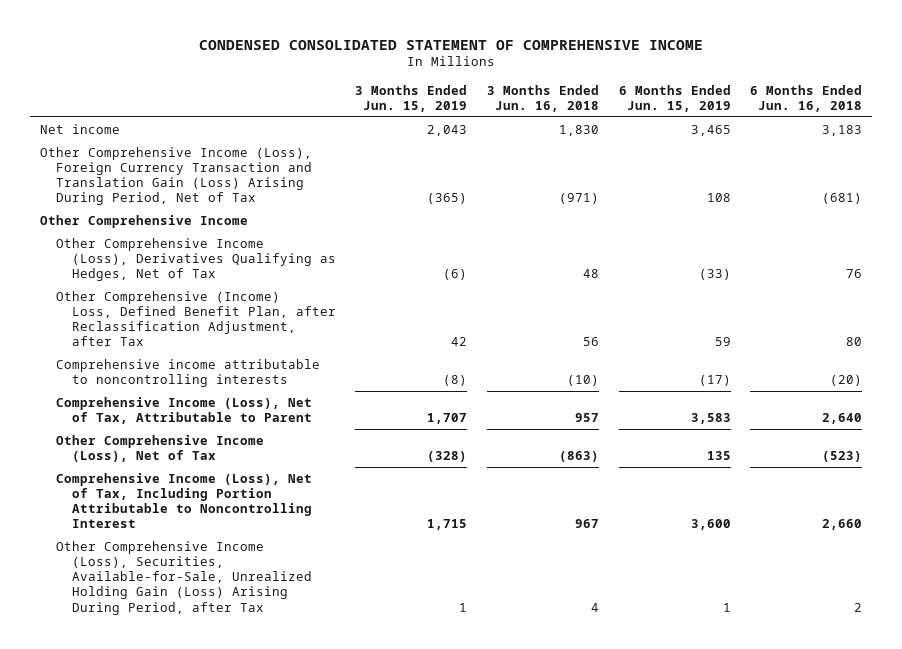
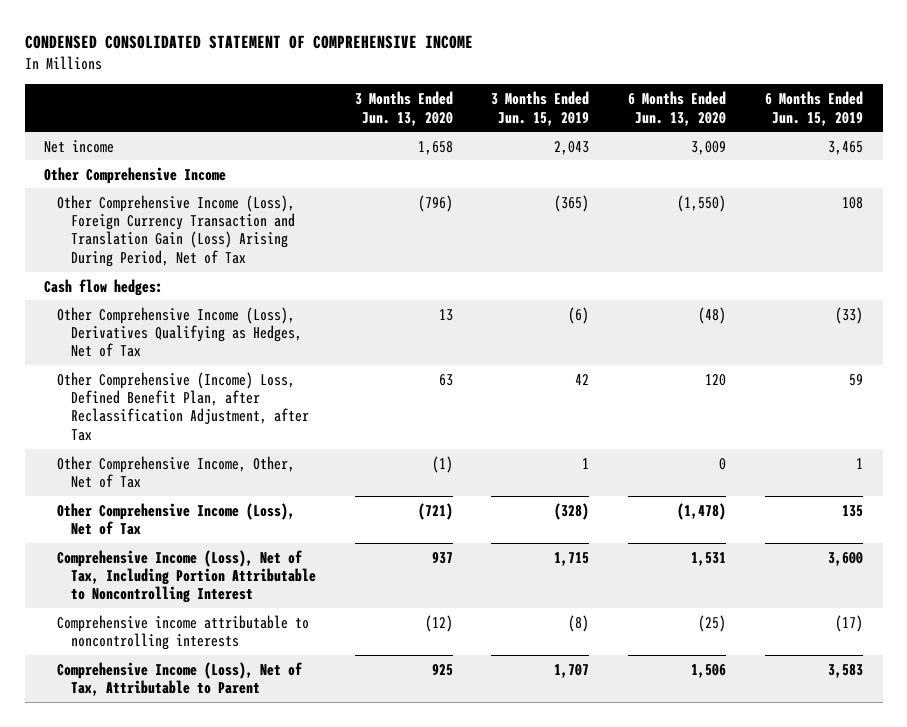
[486,84,599,112] 3 Months Ended Jun. 16, 2018 -> none
[750,84,863,112] 6 Months Ended Jun. 16, 2018 -> none
none -> [354,91,453,126] 3 Months Ended Jun. 13, 2020
none -> [628,91,727,126] 6 Months Ended Jun. 13, 2020
[40,146,313,206] Other Comprehensive Income (Loss), Foreign Currency Transaction and Translation Gain (Loss) Arising During Period, Net of Tax -> [57,194,296,267] Other Comprehensive Income (Loss), Foreign Currency Transaction and Translation Gain (Loss) Arising During Period, Net of Tax
none -> [44,278,164,296] Cash flow hedges:
none -> [57,455,296,489] Other Comprehensive Income, Other, Net of Tax
[55,540,312,615] Other Comprehensive Income (Loss), Securities, Available-for-Sale, Unrealized Holding Gain (Loss) Arising During Period, after Tax -> none
[55,358,320,388] Comprehensive income attributable to noncontrolling interests -> [57,614,310,651] Comprehensive income attributable to noncontrolling interests
[55,396,312,425] Comprehensive Income (Loss), Net of Tax, Attributable to Parent -> [57,661,304,697] Comprehensive Income (Loss), Net of Tax, Attributable to Parent

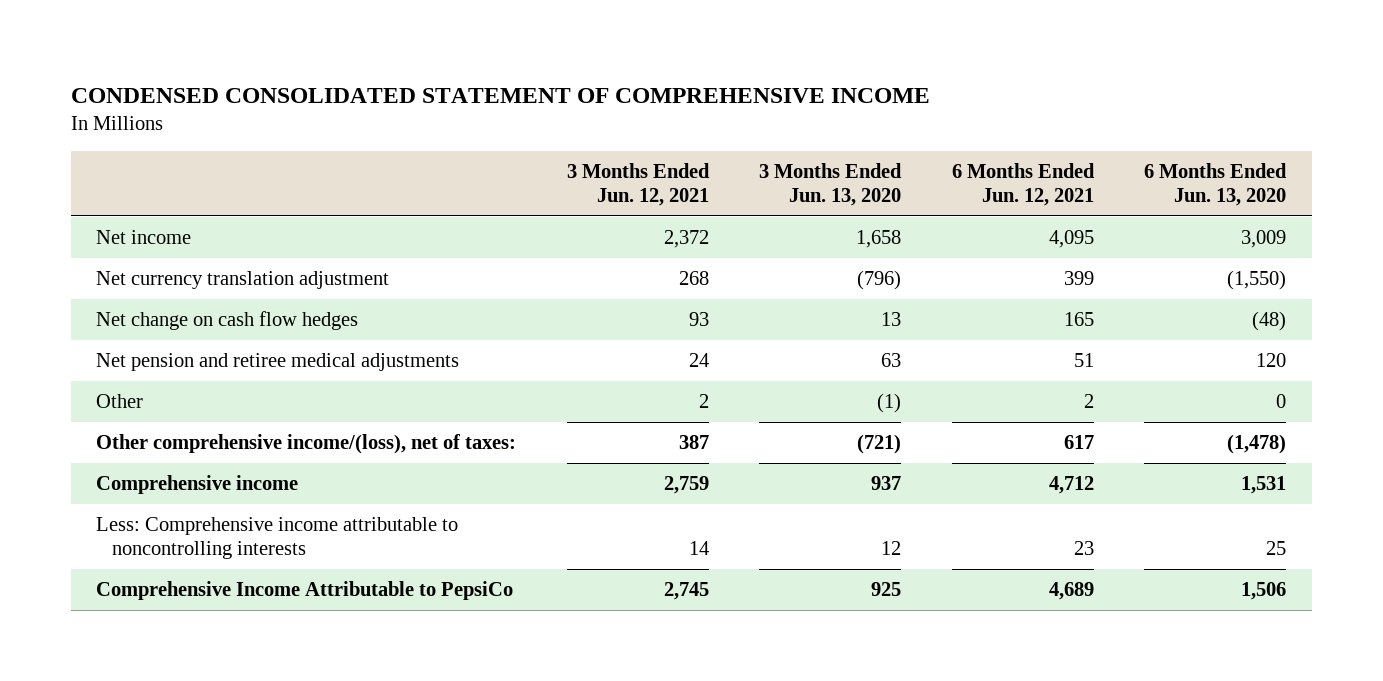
[491,91,590,126] 3 Months Ended Jun. 15, 2019 -> none
[765,91,864,126] 6 Months Ended Jun. 15, 2019 -> none
none -> [566,162,710,207] 3 Months Ended Jun. 12, 2021
none -> [951,162,1095,207] 6 Months Ended Jun. 12, 2021
[44,166,227,184] Other Comprehensive Income -> none
[44,278,164,296] Cash flow hedges: -> none
[57,194,296,267] Other Comprehensive Income (Loss), Foreign Currency Transaction and Translation Gain (Loss) Arising During Period, Net of Tax -> [96,270,390,289] Net currency translation adjustment
[57,306,302,358] Other Comprehensive Income (Loss), Derivatives Qualifying as Hedges, Net of Tax -> [96,310,359,330] Net change on cash flow hedges
[57,371,309,441] Other Comprehensive (Income) Loss, Defined Benefit Plan, after Reclassification Adjustment, after Tax -> [96,352,460,371] Net pension and retiree medical adjustments
[57,455,296,489] Other Comprehensive Income, Other, Net of Tax -> [96,393,144,408] Other
[57,502,296,536] Other Comprehensive Income (Loss), Net of Tax -> [96,433,517,454] Other comprehensive income/(loss), net of taxes:
[57,549,316,604] Comprehensive Income (Loss), Net of Tax, Including Portion Attributable to Noncontrolling Interest -> [96,474,299,494] Comprehensive income
[57,614,310,651] Comprehensive income attributable to noncontrolling interests -> [96,516,459,560] Less: Comprehensive income attributable to noncontrolling interests
[424,614,453,632] (12) -> [881,541,902,556] 12
[698,614,727,632] (25) -> [1266,541,1287,556] 25
[57,661,304,697] Comprehensive Income (Loss), Net of Tax, Attributable to Parent -> [96,580,514,600] Comprehensive Income Attributable to PepsiCo

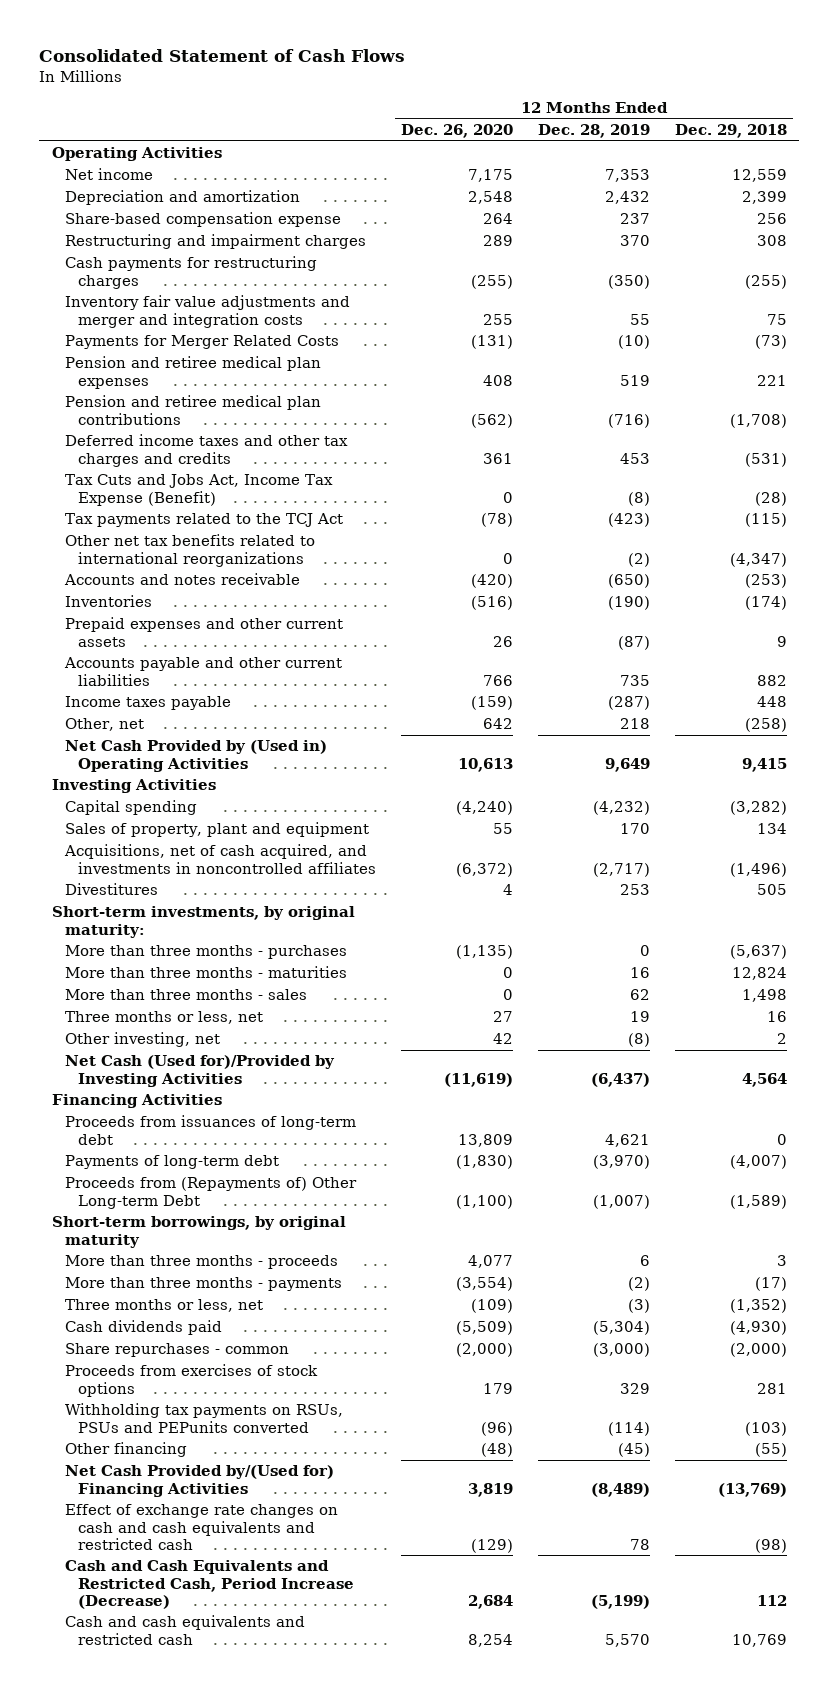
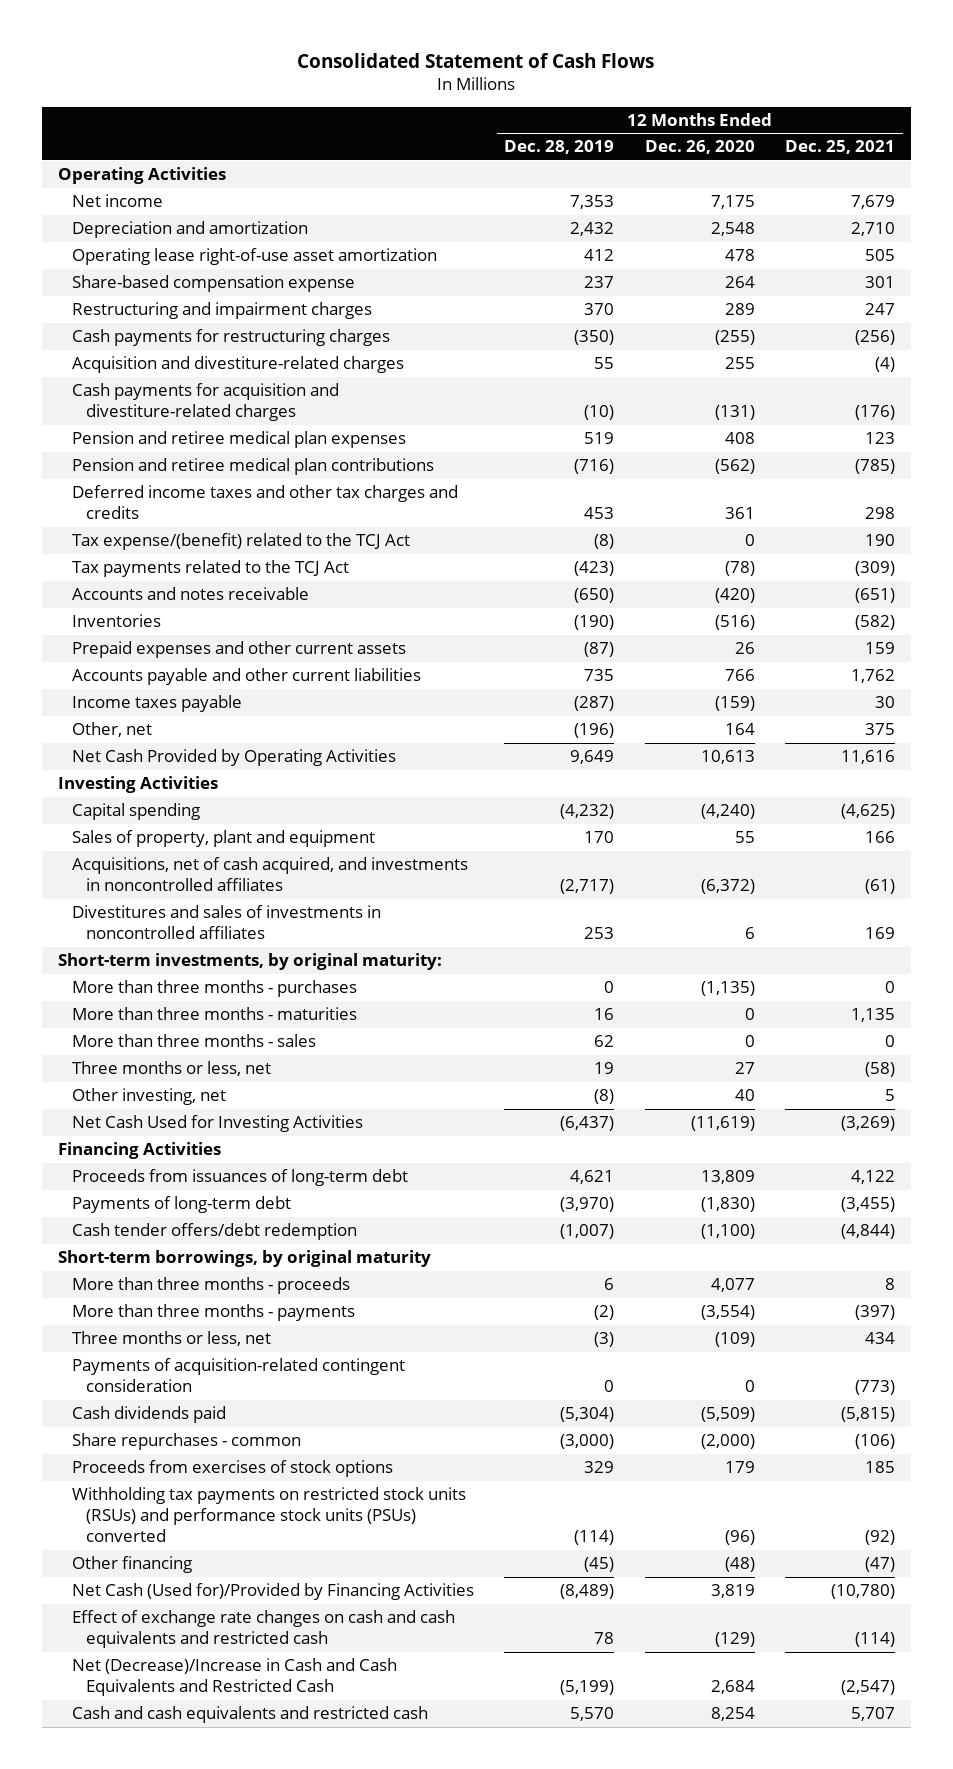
[674,124,787,139] Dec. 29, 2018 -> none
none -> [785,140,896,155] Dec. 25, 2021
none -> [71,248,437,266] Operating lease right-of-use asset amortization
[64,295,350,328] Inventory fair value adjustments and merger and integration costs -> [71,356,404,374] Acquisition and divestiture-related charges
[64,335,339,350] Payments for Merger Related Costs -> [71,383,339,422] Cash payments for acquisition and divestiture-related charges
[64,474,333,506] Tax Cuts and Jobs Act, Income Tax Expense (Benefit) -> [71,533,410,551] Tax expense/(benefit) related to the TCJ Act
[64,534,315,567] Other net tax benefits related to international reorganizations -> none
[482,718,513,730] 642 -> [724,723,755,736] 164
[619,718,650,730] 218 -> [574,723,615,739] (196)
[64,740,327,772] Net Cash Provided by (Used in) Operating Activities -> [71,749,396,767] Net Cash Provided by Operating Activities
[64,883,158,896] Divestitures -> none
none -> [71,905,381,940] Divestitures and sales of investments in noncontrolled affiliates
[492,1033,513,1045] 42 -> [734,1089,755,1102] 40
[64,1055,335,1087] Net Cash (Used for)/Provided by Investing Activities -> [71,1115,363,1133] Net Cash Used for Investing Activities
[64,1177,357,1209] Proceeds from (Repayments of) Other Long-term Debt -> [71,1223,357,1241] Cash tender offers/debt redemption
none -> [71,1358,405,1393] Payments of acquisition-related contingent consideration
[64,1403,343,1433] Withholding tax payments on RSUs, PSUs and PEPunits converted -> [71,1487,466,1543] Withholding tax payments on restricted stock units (RSUs) and performance stock units (PSUs) converted
[64,1465,334,1497] Net Cash Provided by/(Used for) Financing Activities -> [71,1583,474,1601] Net Cash (Used for)/Provided by Financing Activities
[64,1560,354,1609] Cash and Cash Equivalents and Restricted Cash, Period Increase (Decrease) -> [71,1658,397,1697] Net (Decrease)/Increase in Cash and Cash Equivalents and Restricted Cash

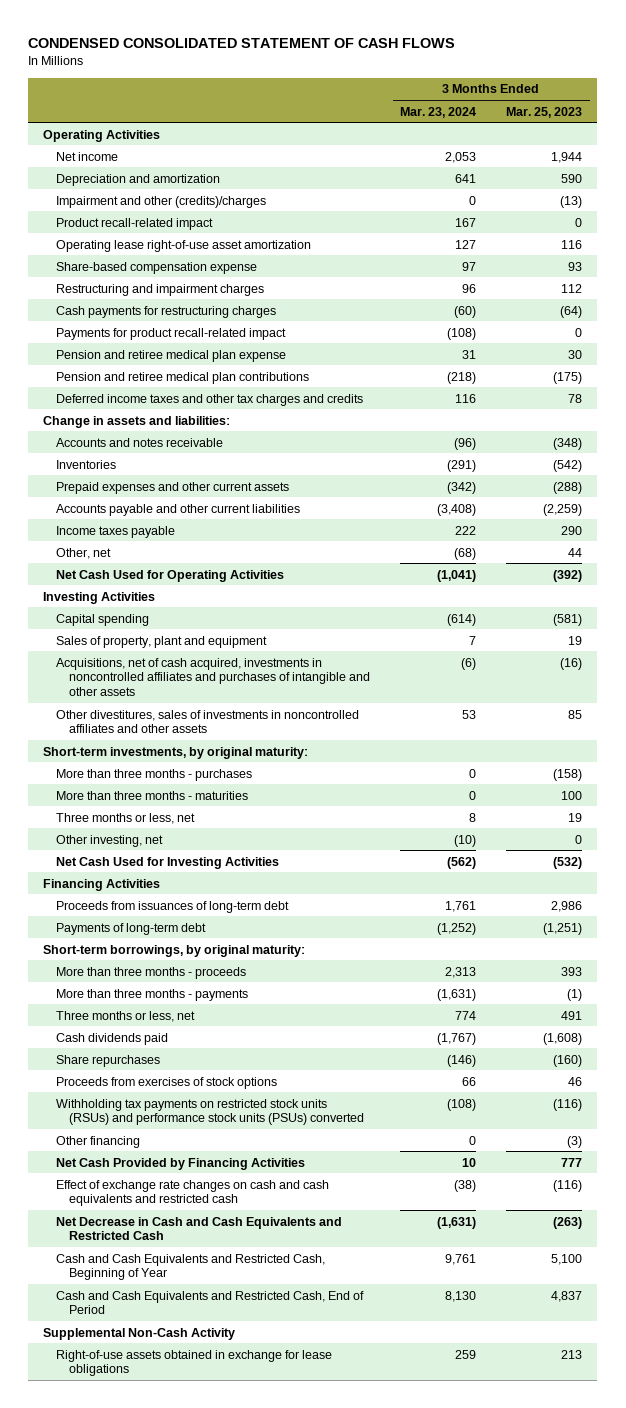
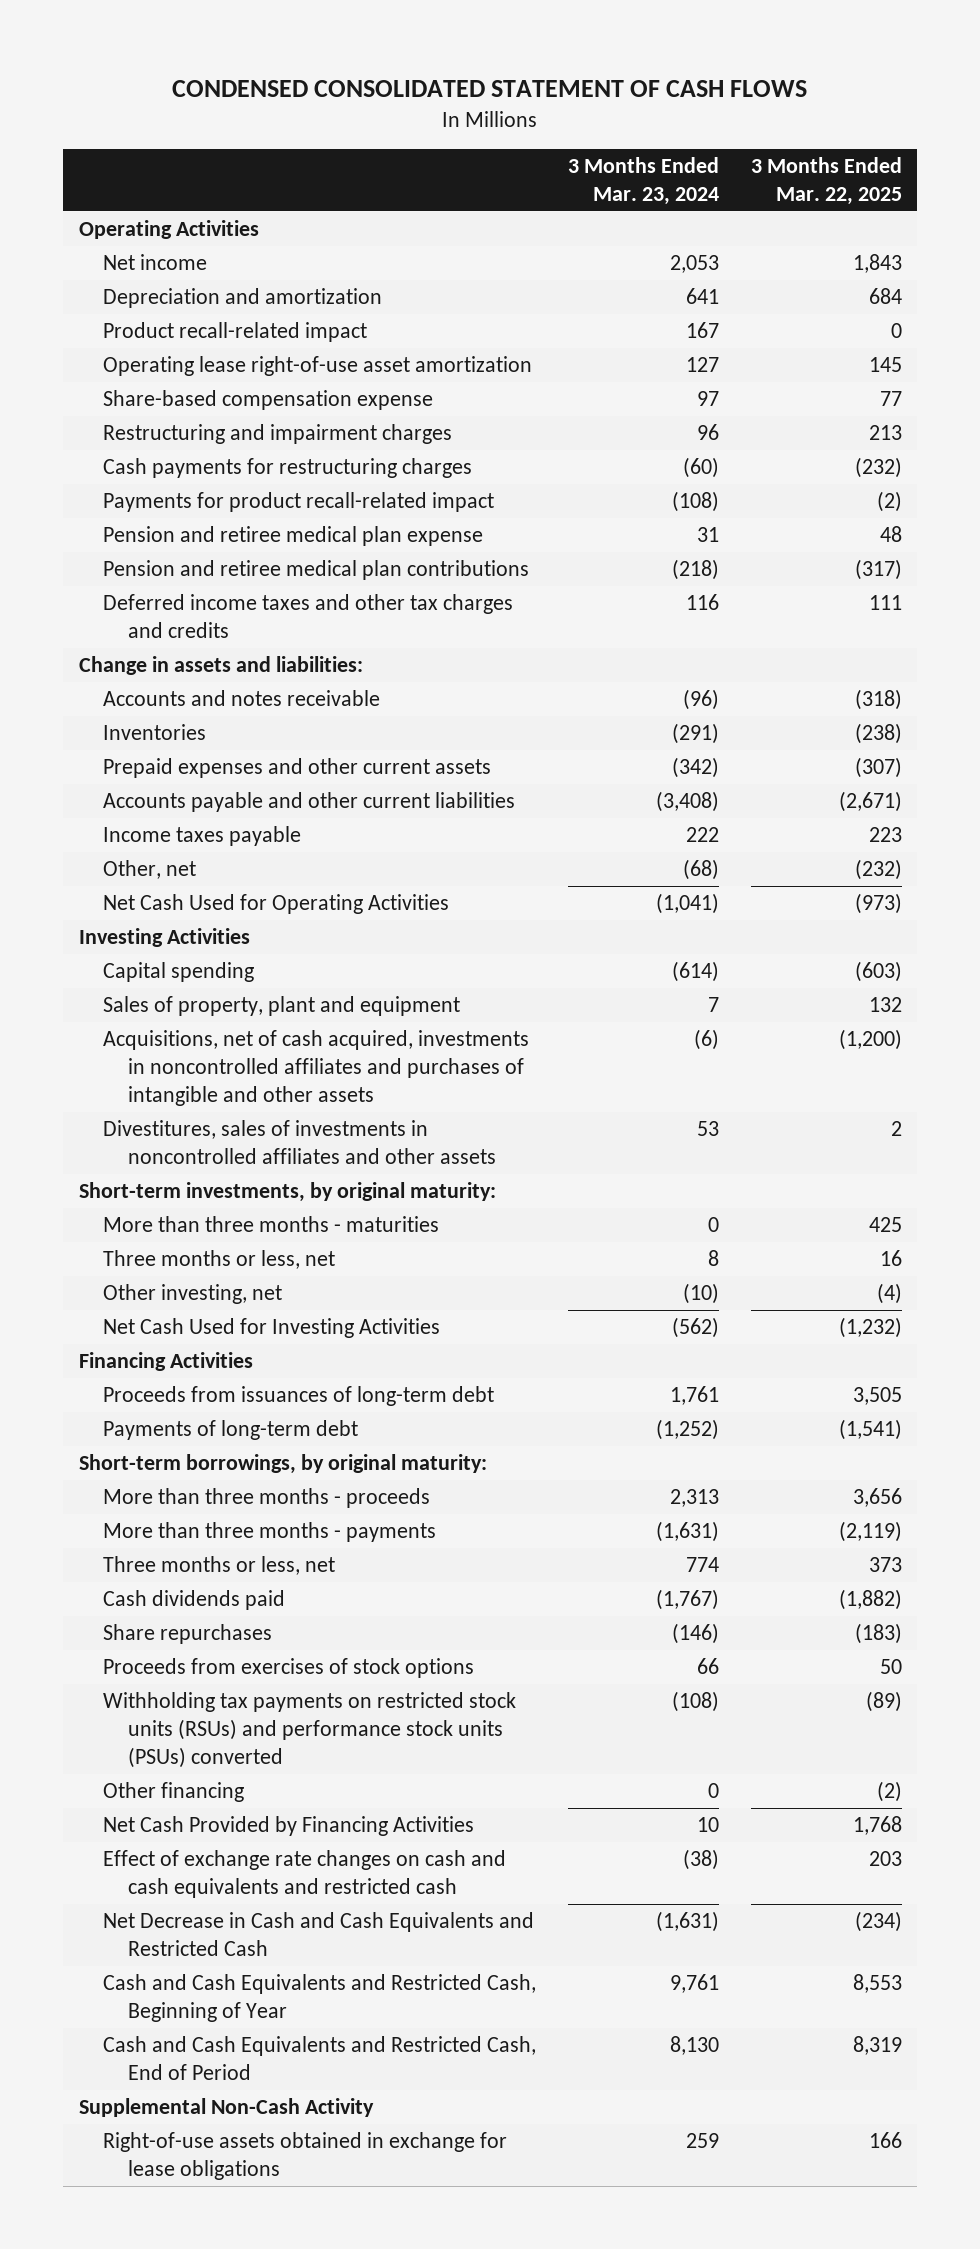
[506,106,583,118] Mar. 25, 2023 -> none
none -> [750,156,902,205] 3 Months Ended Mar. 22, 2025
[56,195,267,208] Impairment and other (credits)/charges -> none
[56,709,360,734] Other divestitures, sales of investments in noncontrolled affiliates and other assets -> [103,1120,496,1165] Divestitures, sales of investments in noncontrolled affiliates and other assets
[56,768,253,781] More than three months - purchases -> none

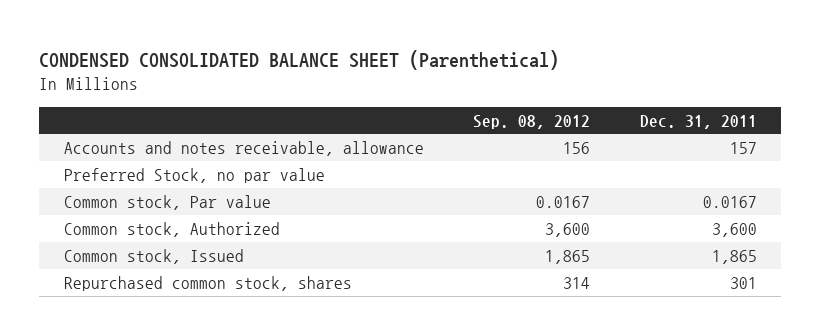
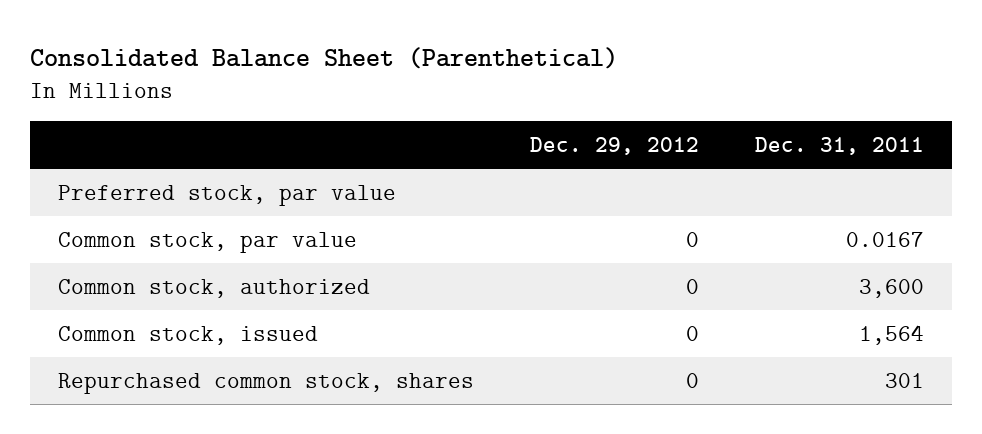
[39,50,560,71] CONDENSED CONSOLIDATED BALANCE SHEET (Parenthetical) -> [30,47,619,70] Consolidated Balance Sheet (Parenthetical)
[473,114,591,129] Sep. 08, 2012 -> none
none -> [530,136,700,155] Dec. 29, 2012
[64,140,425,156] Accounts and notes receivable, allowance -> none
[64,167,326,183] Preferred Stock, no par value -> [58,184,397,206] Preferred stock, par value
[64,194,272,210] Common stock, Par value -> [58,231,358,253] Common stock, par value
[64,221,281,237] Common stock, Authorized -> [58,278,371,298] Common stock, authorized
[64,248,245,264] Common stock, Issued -> [58,325,319,345] Common stock, issued
[711,249,757,264] 1,865 -> [858,324,924,345] 1,564

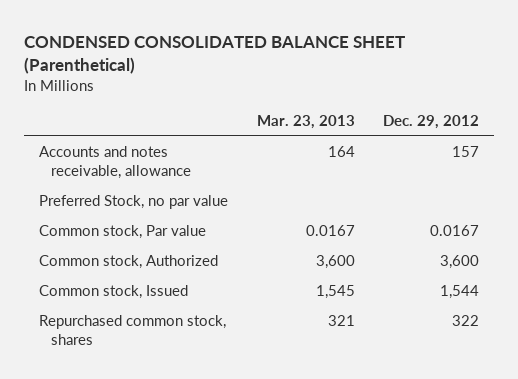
[30,47,619,70] Consolidated Balance Sheet (Parenthetical) -> [24,35,406,74] CONDENSED CONSOLIDATED BALANCE SHEET (Parenthetical)
[754,136,924,155] Dec. 31, 2011 -> none
none -> [256,115,355,130] Mar. 23, 2013
none -> [38,146,192,180] Accounts and notes receivable, allowance
[58,184,397,206] Preferred stock, par value -> [38,195,228,210] Preferred Stock, no par value
[58,231,358,253] Common stock, par value -> [38,225,206,240] Common stock, Par value
[686,231,700,247] 0 -> [430,225,480,237] 0.0167
[58,278,371,298] Common stock, authorized -> [38,255,218,270] Common stock, Authorized
[686,278,700,294] 0 -> [440,255,480,270] 3,600
[58,325,319,345] Common stock, issued -> [38,285,188,300] Common stock, Issued
[686,325,700,341] 0 -> [440,285,480,300] 1,544
[686,372,700,388] 0 -> [452,315,480,327] 322

